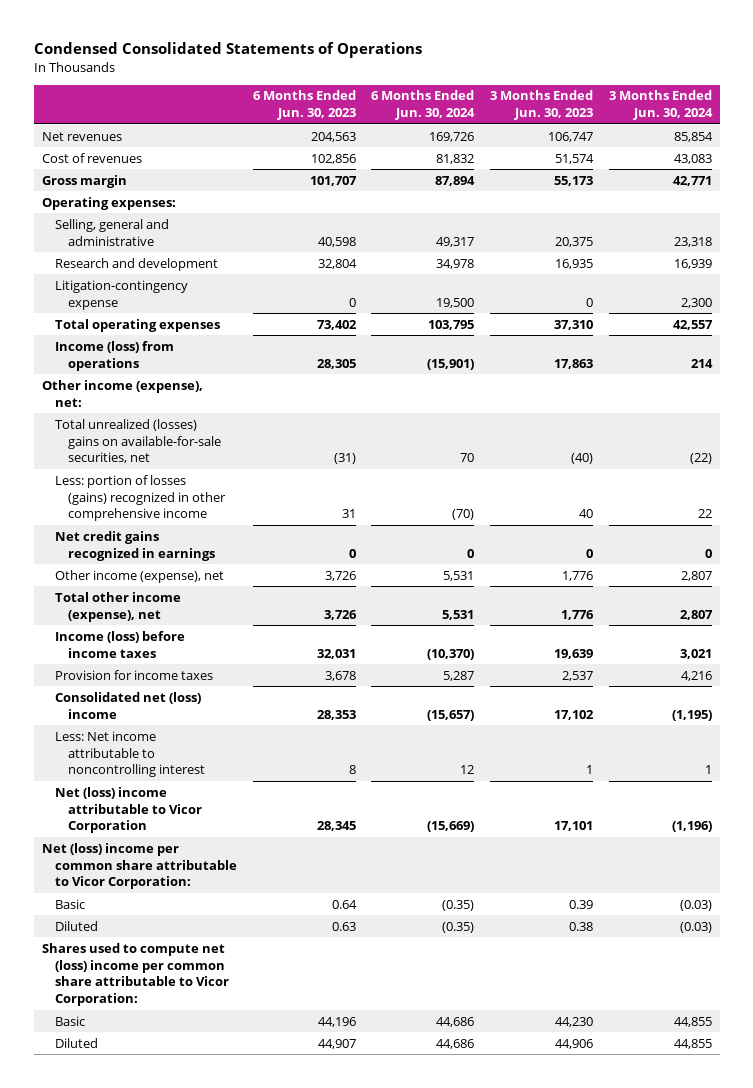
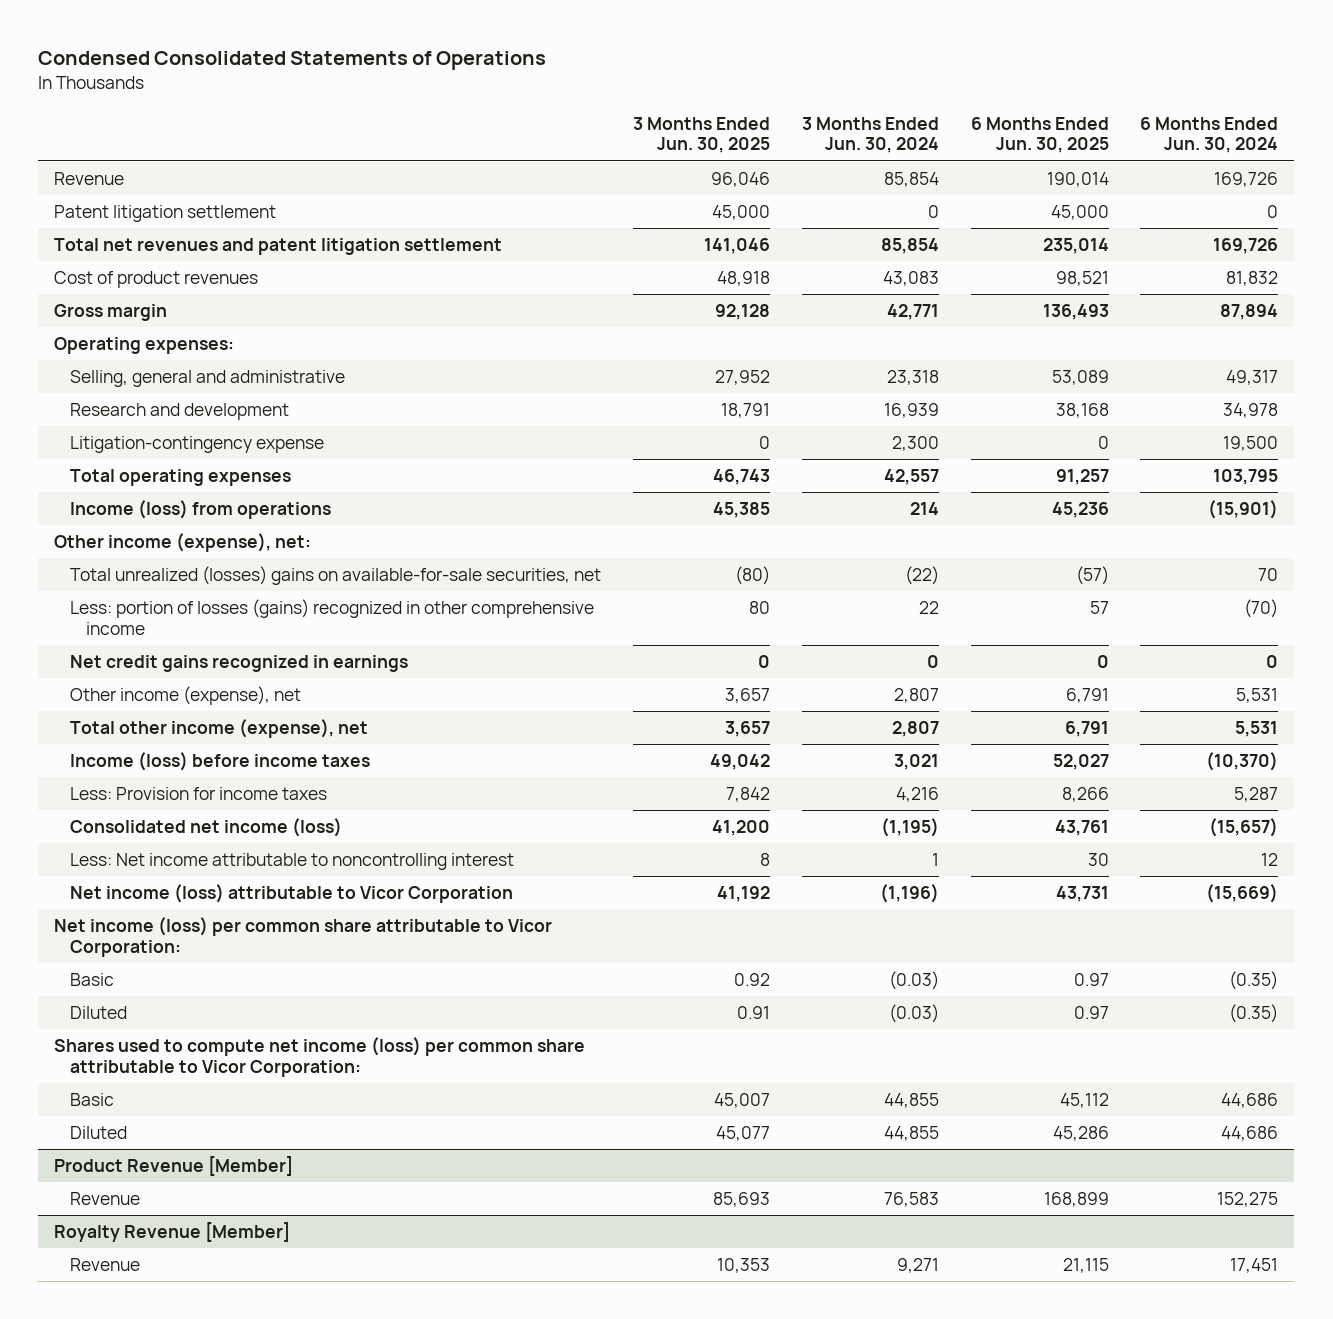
[252,90,356,121] 6 Months Ended Jun. 30, 2023 -> none
[489,90,593,121] 3 Months Ended Jun. 30, 2023 -> none
none -> [632,116,770,154] 3 Months Ended Jun. 30, 2025
none -> [970,116,1109,154] 6 Months Ended Jun. 30, 2025
[41,131,122,141] Net revenues -> [54,172,125,186] Revenue
none -> [54,205,277,223] Patent litigation settlement
none -> [54,238,503,256] Total net revenues and patent litigation settlement
[41,152,142,163] Cost of revenues -> [54,271,259,289] Cost of product revenues
[54,669,213,680] Provision for income taxes -> [70,787,328,801] Less: Provision for income taxes
[54,691,201,719] Consolidated net (loss) income -> [70,818,343,838] Consolidated net income (loss)
[54,786,203,834] Net (loss) income attributable to Vicor Corporation -> [70,884,514,904] Net income (loss) attributable to Vicor Corporation
[41,842,237,890] Net (loss) income per common share attributable to Vicor Corporation: -> [54,917,553,957] Net income (loss) per common share attributable to Vicor Corporation:
[41,942,229,1007] Shares used to compute net (loss) income per common share attributable to Vicor Corporation: -> [54,1037,586,1077] Shares used to compute net income (loss) per common share attributable to Vicor Corporation:
none -> [54,1156,294,1177] Product Revenue [Member]
none -> [70,1192,141,1206] Revenue
none -> [54,1222,291,1243] Royalty Revenue [Member]
none -> [70,1258,141,1272] Revenue

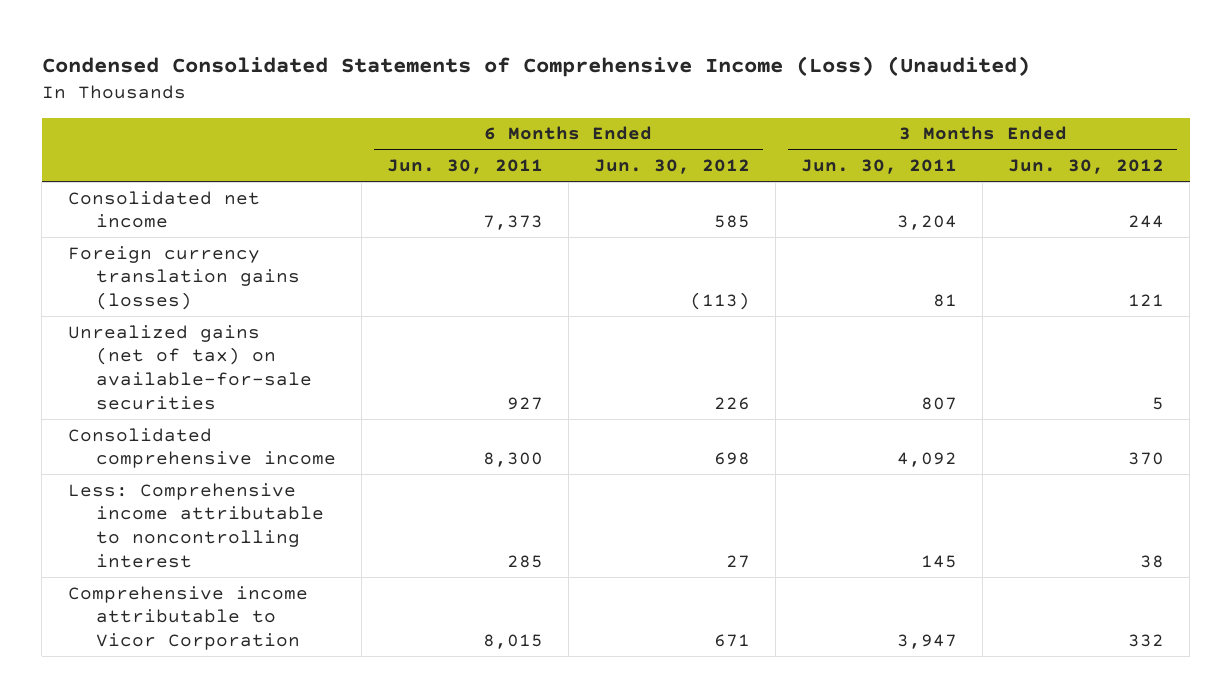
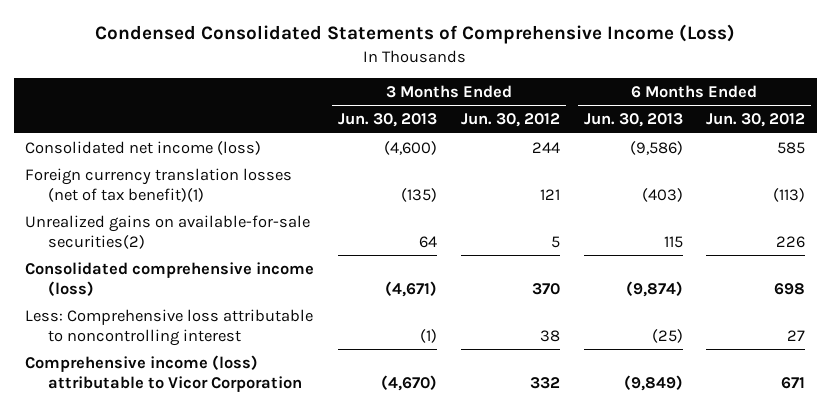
[41,56,1030,78] Condensed Consolidated Statements of Comprehensive Income (Loss) (Unaudited) -> [95,24,736,45] Condensed Consolidated Statements of Comprehensive Income (Loss)
[386,159,543,175] Jun. 30, 2011 -> none
[801,159,958,175] Jun. 30, 2011 -> none
none -> [338,113,438,128] Jun. 30, 2013
none -> [583,113,683,128] Jun. 30, 2013
[67,190,260,229] Consolidated net income -> [25,140,262,155] Consolidated net income (loss)
[67,245,300,310] Foreign currency translation gains (losses) -> [25,167,293,202] Foreign currency translation losses (net of tax benefit)(1)
[67,324,312,410] Unrealized gains (net of tax) on available-for-sale securities -> [25,214,311,249] Unrealized gains on available-for-sale securities(2)
[67,427,336,469] Consolidated comprehensive income -> [25,261,315,296] Consolidated comprehensive income (loss)
[67,482,324,568] Less: Comprehensive income attributable to noncontrolling interest -> [25,308,314,346] Less: Comprehensive loss attributable to noncontrolling interest
[67,585,308,650] Comprehensive income attributable to Vicor Corporation -> [25,354,302,392] Comprehensive income (loss) attributable to Vicor Corporation

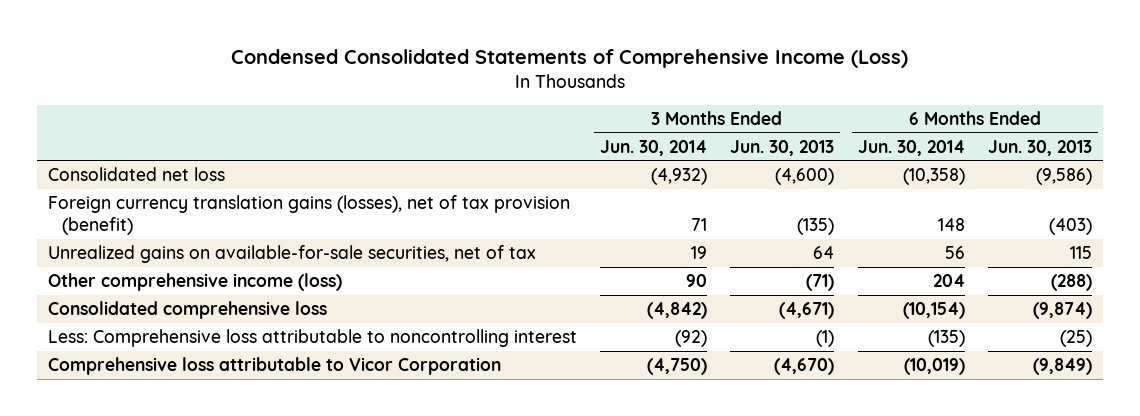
[460,113,560,128] Jun. 30, 2012 -> none
[706,113,806,128] Jun. 30, 2012 -> none
none -> [600,139,708,156] Jun. 30, 2014
none -> [857,139,965,156] Jun. 30, 2014
[25,140,262,155] Consolidated net income (loss) -> [48,167,226,182] Consolidated net loss
[25,167,293,202] Foreign currency translation losses (net of tax benefit)(1) -> [48,195,571,236] Foreign currency translation gains (losses), net of tax provision (benefit)
[25,214,311,249] Unrealized gains on available-for-sale securities(2) -> [48,245,537,264] Unrealized gains on available-for-sale securities, net of tax
none -> [48,273,343,292] Other comprehensive income (loss)
[25,261,315,296] Consolidated comprehensive income (loss) -> [48,301,328,320] Consolidated comprehensive loss
[25,354,302,392] Comprehensive income (loss) attributable to Vicor Corporation -> [48,357,502,376] Comprehensive loss attributable to Vicor Corporation

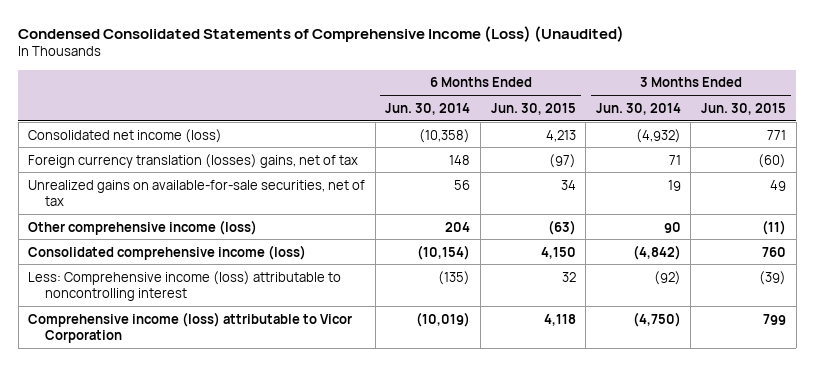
[230,48,908,68] Condensed Consolidated Statements of Comprehensive Income (Loss) -> [18,25,625,42] Condensed Consolidated Statements of Comprehensive Income (Loss) (Unaudited)
[730,139,835,156] Jun. 30, 2013 -> none
[987,139,1092,156] Jun. 30, 2013 -> none
none -> [490,102,576,115] Jun. 30, 2015
none -> [701,102,787,115] Jun. 30, 2015
[48,167,226,182] Consolidated net loss -> [28,128,223,143] Consolidated net income (loss)
[48,195,571,236] Foreign currency translation gains (losses), net of tax provision (benefit) -> [28,153,359,168] Foreign currency translation (losses) gains, net of tax
[48,301,328,320] Consolidated comprehensive loss -> [28,244,307,260] Consolidated comprehensive income (loss)
[48,329,578,348] Less: Comprehensive loss attributable to noncontrolling interest -> [28,270,342,301] Less: Comprehensive income (loss) attributable to noncontrolling interest
[48,357,502,376] Comprehensive loss attributable to Vicor Corporation -> [28,311,353,343] Comprehensive income (loss) attributable to Vicor Corporation

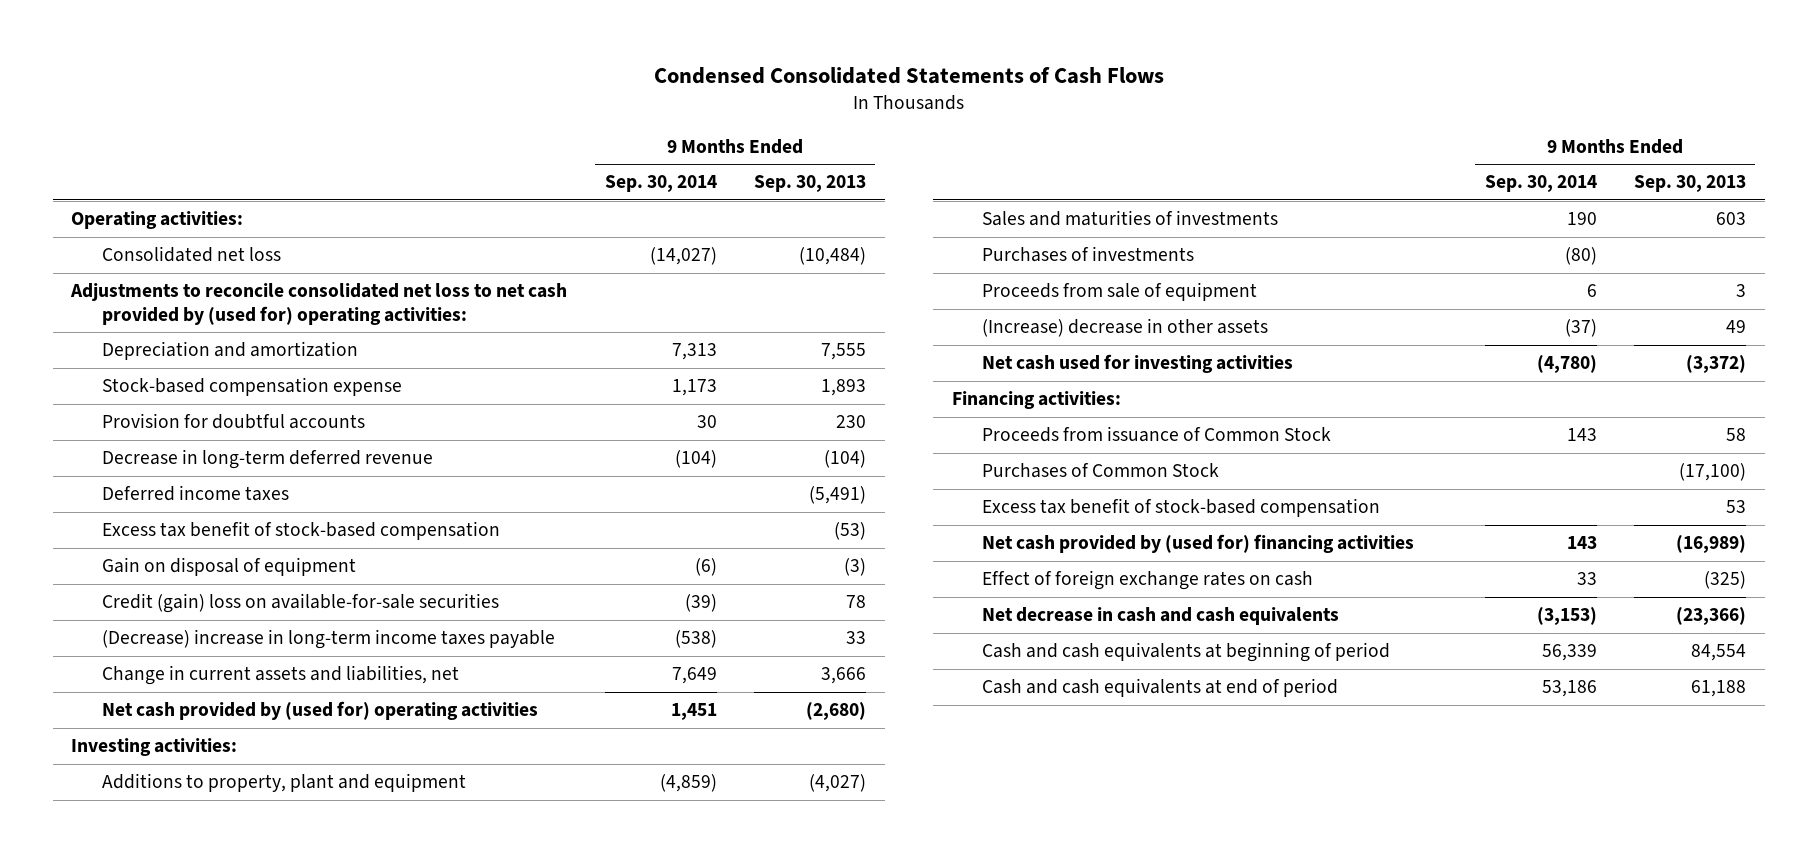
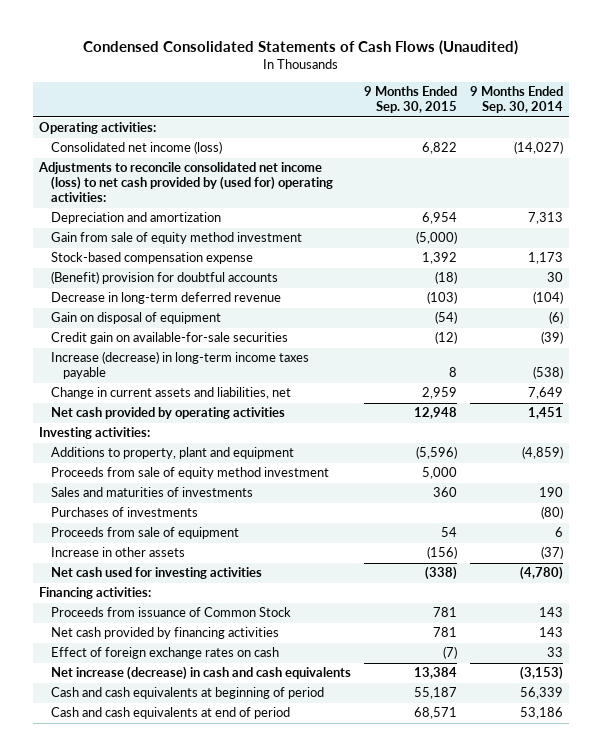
[653,66,1164,84] Condensed Consolidated Statements of Cash Flows -> [83,40,519,56] Condensed Consolidated Statements of Cash Flows (Unaudited)
[753,175,866,193] Sep. 30, 2013 -> none
none -> [364,86,458,114] 9 Months Ended Sep. 30, 2015
[101,246,281,263] Consolidated net loss -> [51,141,223,155] Consolidated net income (loss)
[70,283,568,325] Adjustments to reconcile consolidated net loss to net cash provided by (used for) operating activities: -> [38,162,334,203] Adjustments to reconcile consolidated net income (loss) to net cash provided by (used for) operating activities:
none -> [51,232,303,245] Gain from sale of equity method investment
[101,413,365,430] Provision for doubtful accounts -> [51,271,279,285] (Benefit) provision for doubtful accounts
[101,485,289,502] Deferred income taxes -> none
[101,521,500,541] Excess tax benefit of stock-based compensation -> none
[101,593,499,614] Credit (gain) loss on available-for-sale securities -> [51,332,289,345] Credit gain on available-for-sale securities
[101,629,555,650] (Decrease) increase in long-term income taxes payable -> [51,351,310,380] Increase (decrease) in long-term income taxes payable
[101,701,538,721] Net cash provided by (used for) operating activities -> [51,407,286,420] Net cash provided by operating activities
none -> [51,467,330,480] Proceeds from sale of equity method investment
[981,318,1268,338] (Increase) decrease in other assets -> [51,547,186,558] Increase in other assets
[981,463,1219,479] Purchases of Common Stock -> none
[981,498,1380,518] Excess tax benefit of stock-based compensation -> none
[981,534,1414,554] Net cash provided by (used for) financing activities -> [51,627,280,640] Net cash provided by financing activities
[981,607,1339,626] Net decrease in cash and cash equivalents -> [51,666,352,681] Net increase (decrease) in cash and cash equivalents

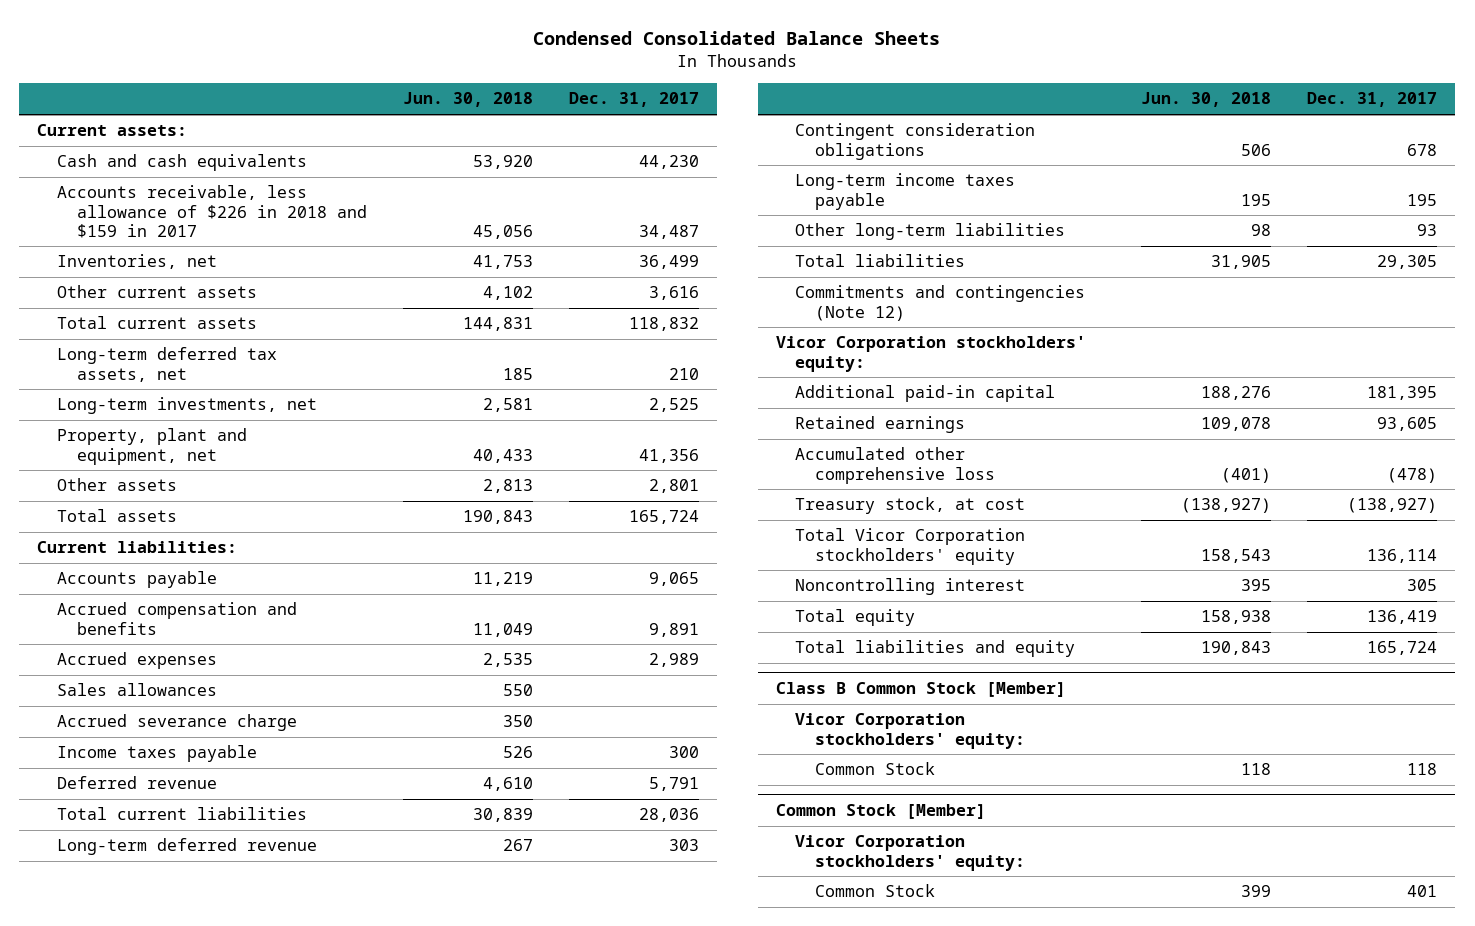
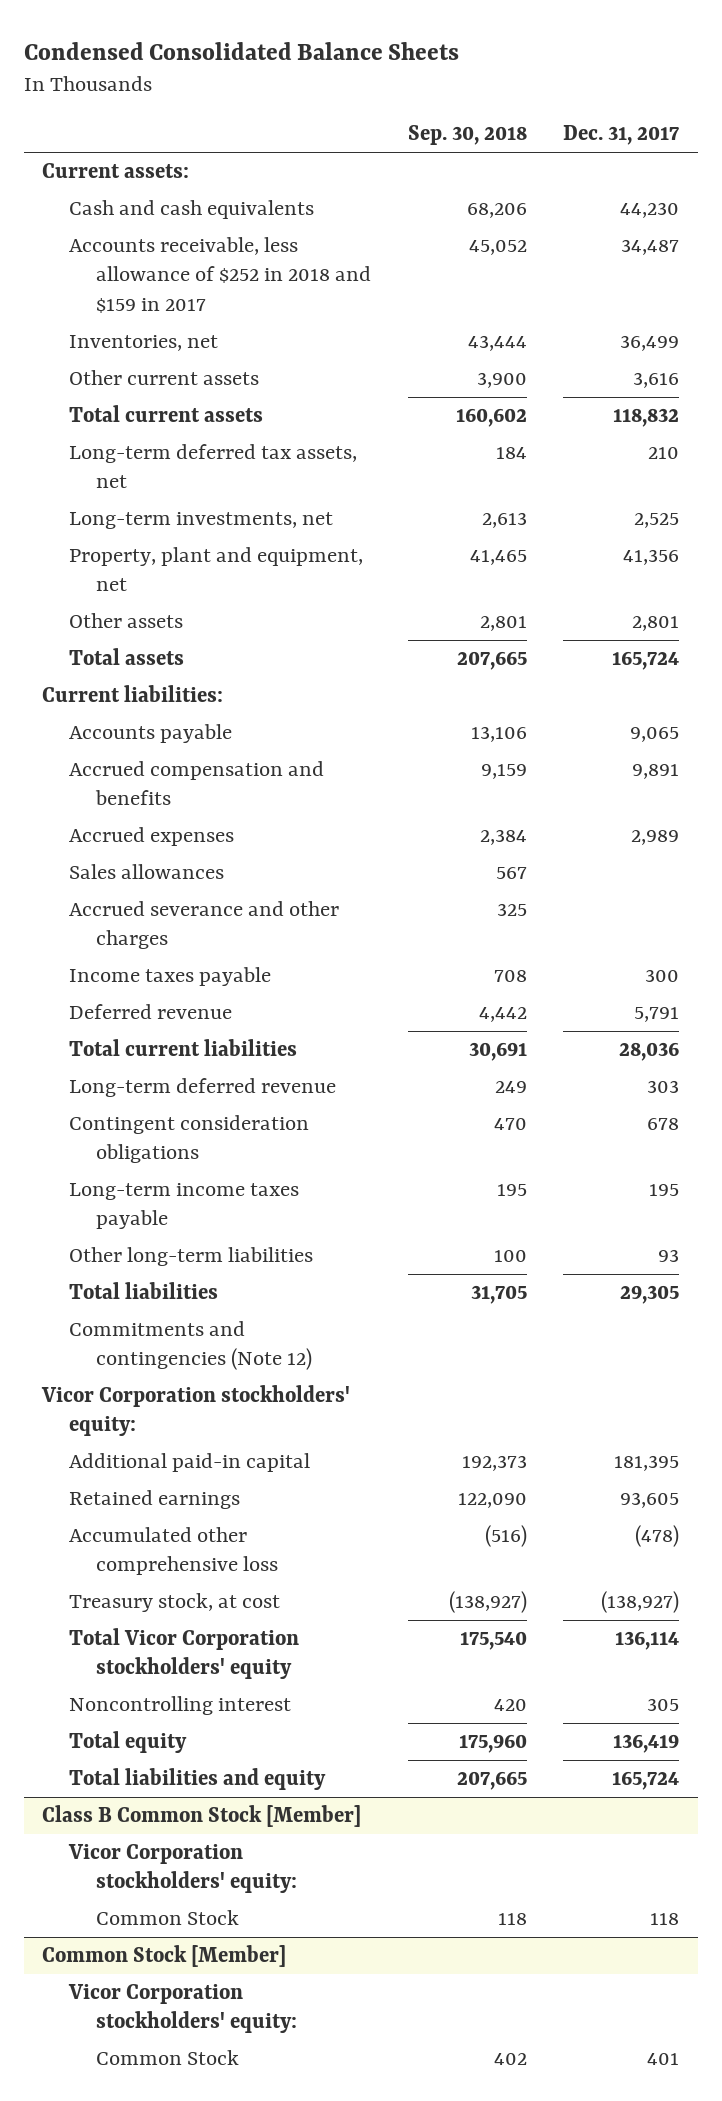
[403,92,534,108] Jun. 30, 2018 -> none
none -> [407,125,527,146] Sep. 30, 2018
[57,185,368,238] Accounts receivable, less allowance of $226 in 2018 and $159 in 2017 -> [69,237,371,313] Accounts receivable, less allowance of $252 in 2018 and $159 in 2017
[57,714,298,732] Accrued severance charge -> none
none -> [69,901,340,950] Accrued severance and other charges

